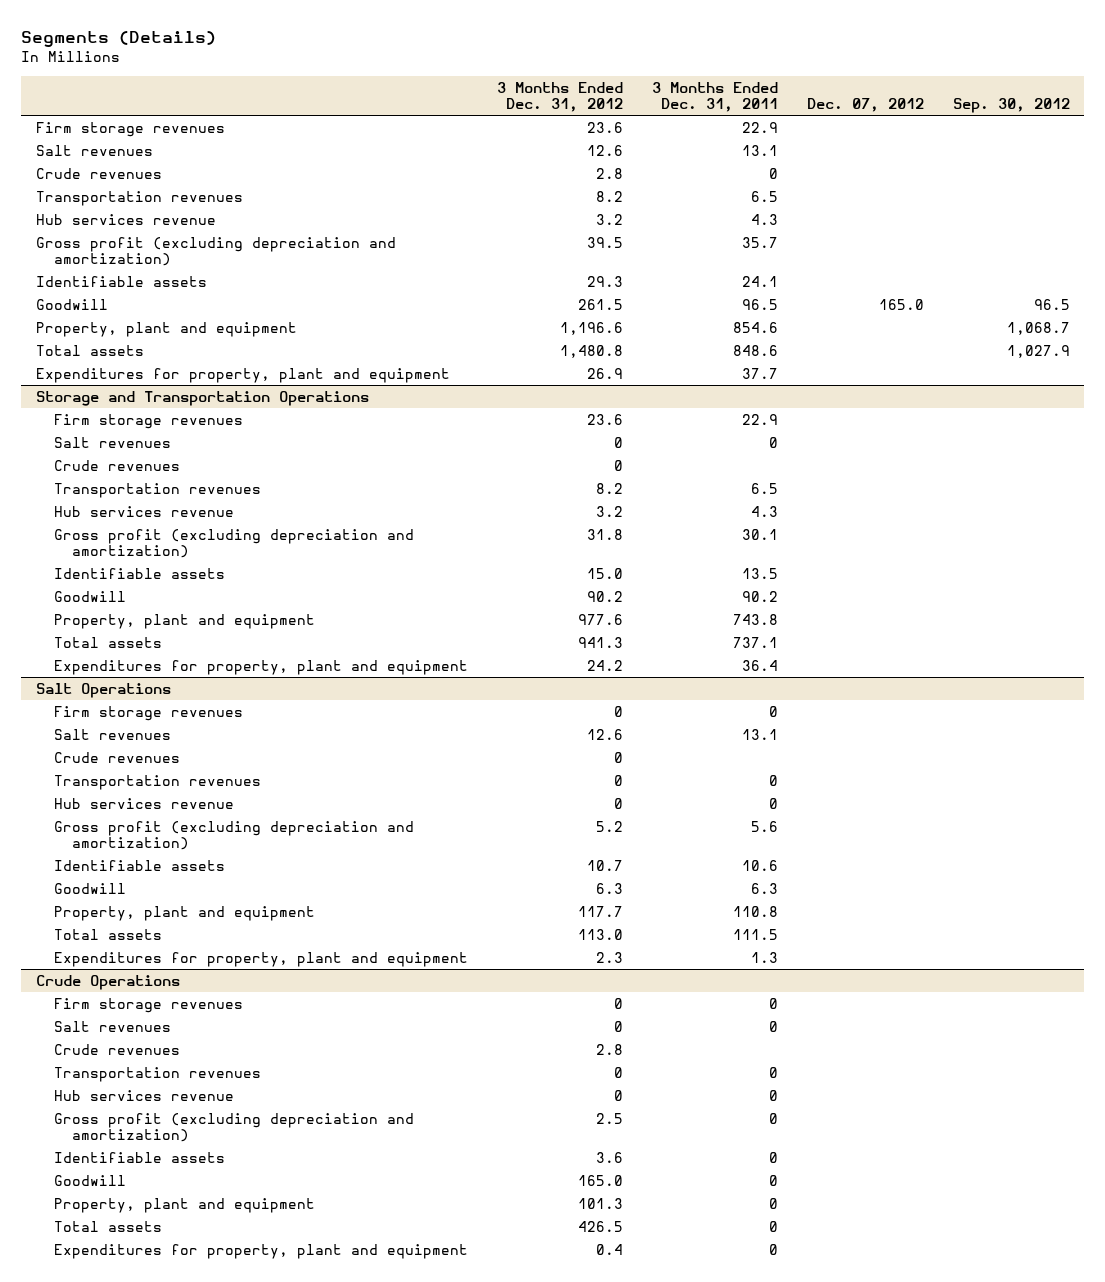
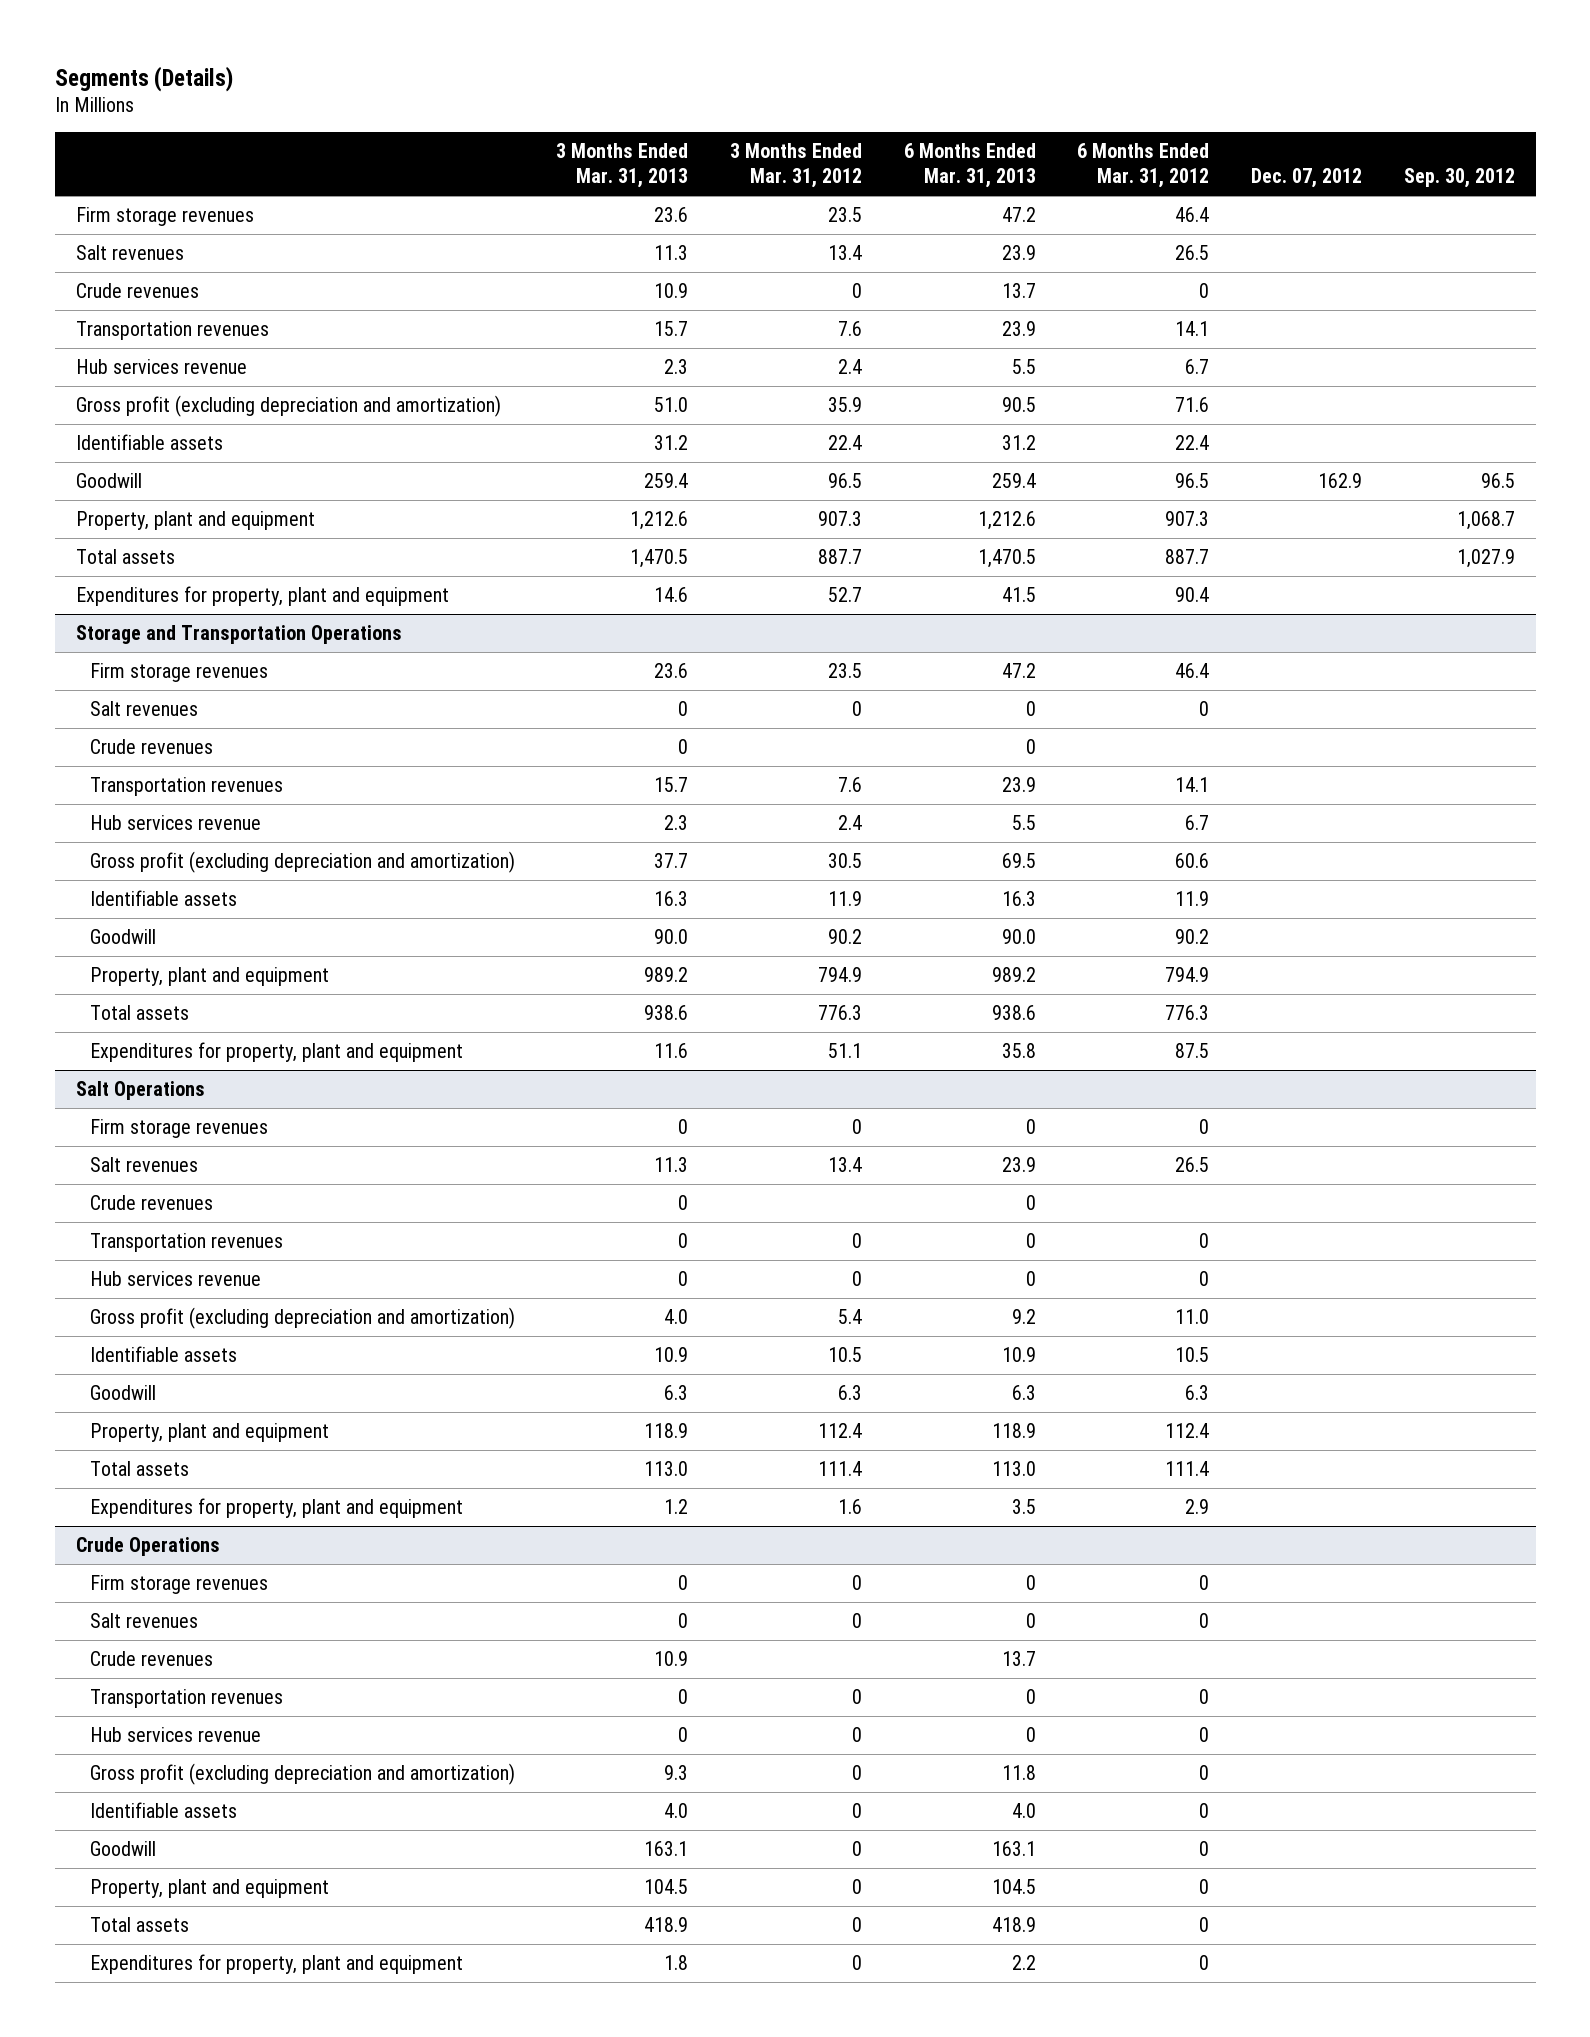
[496,81,623,113] 3 Months Ended Dec. 31, 2012 -> none
[651,81,778,113] 3 Months Ended Dec. 31, 2011 -> none
none -> [556,143,689,188] 3 Months Ended Mar. 31, 2013
none -> [730,143,863,188] 3 Months Ended Mar. 31, 2012
none -> [903,143,1036,188] 6 Months Ended Mar. 31, 2013
none -> [1077,143,1210,188] 6 Months Ended Mar. 31, 2012
[878,298,924,310] 165.0 -> [1318,473,1363,489] 162.9

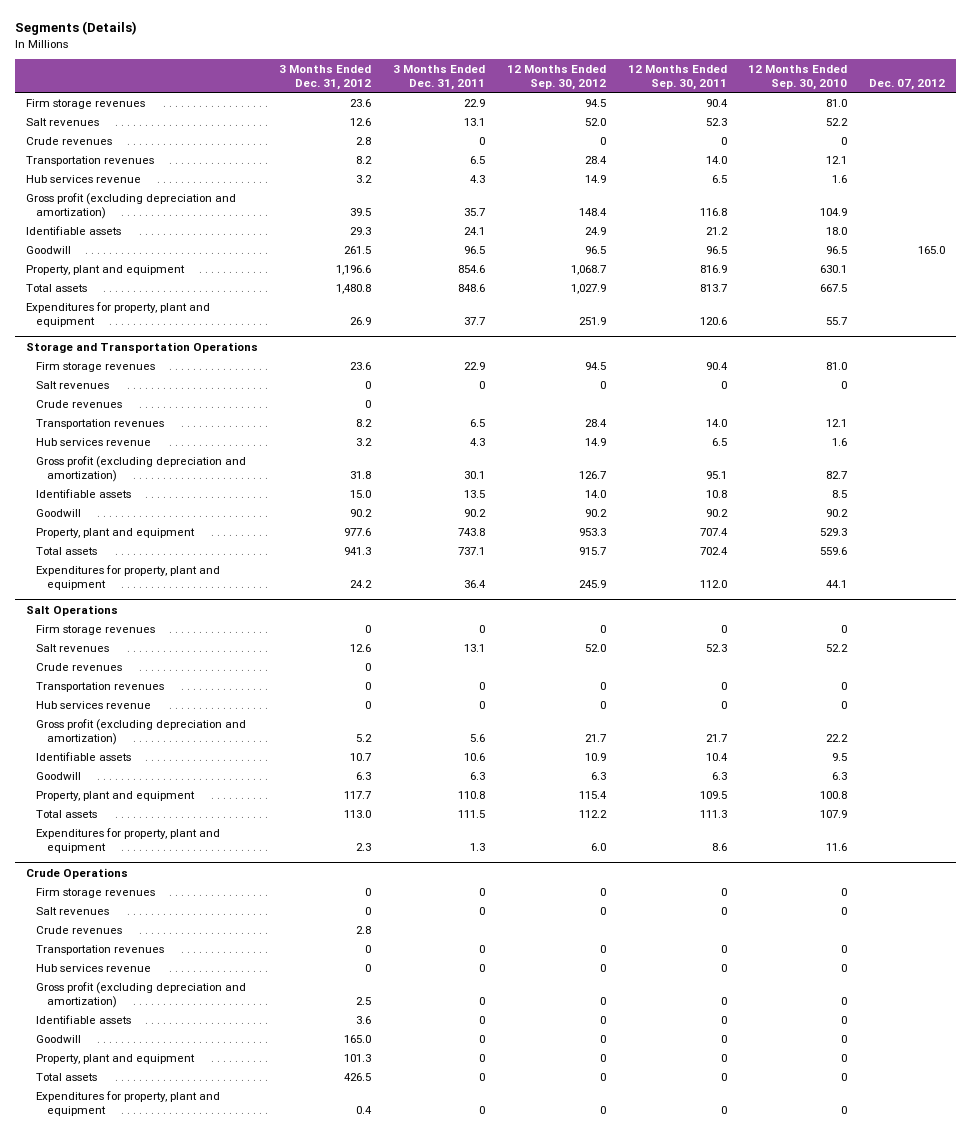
[556,143,689,188] 3 Months Ended Mar. 31, 2013 -> none
[730,143,863,188] 3 Months Ended Mar. 31, 2012 -> none
[903,143,1036,188] 6 Months Ended Mar. 31, 2013 -> none
[1077,143,1210,188] 6 Months Ended Mar. 31, 2012 -> none
[1403,167,1515,188] Sep. 30, 2012 -> none
none -> [279,64,372,90] 3 Months Ended Dec. 31, 2012
none -> [393,64,486,90] 3 Months Ended Dec. 31, 2011
none -> [506,64,606,90] 12 Months Ended Sep. 30, 2012
none -> [627,64,727,90] 12 Months Ended Sep. 30, 2011
none -> [748,64,848,90] 12 Months Ended Sep. 30, 2010
[1318,473,1363,489] 162.9 -> [918,245,946,254] 165.0

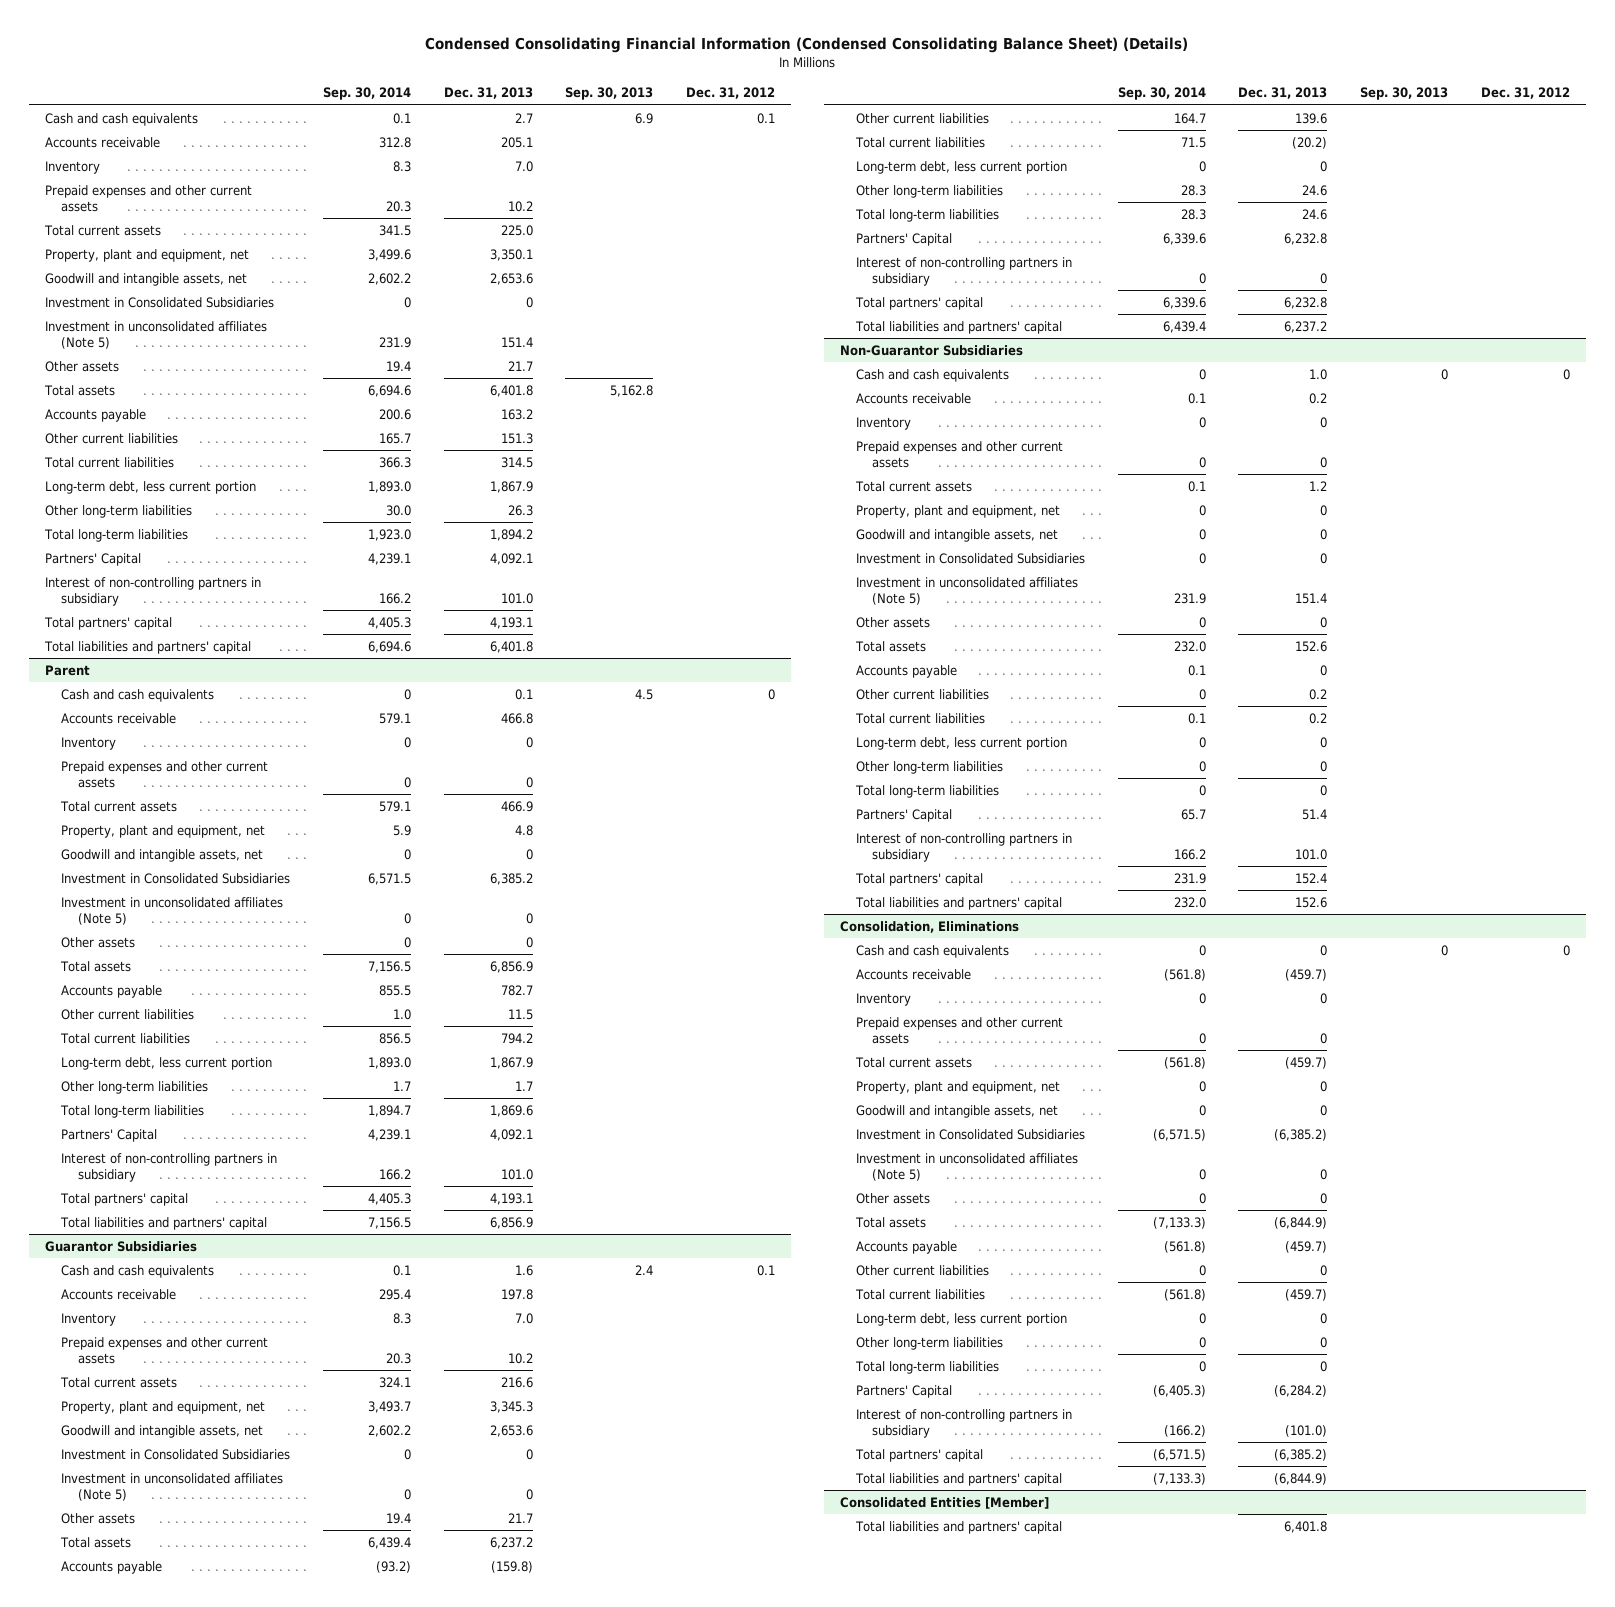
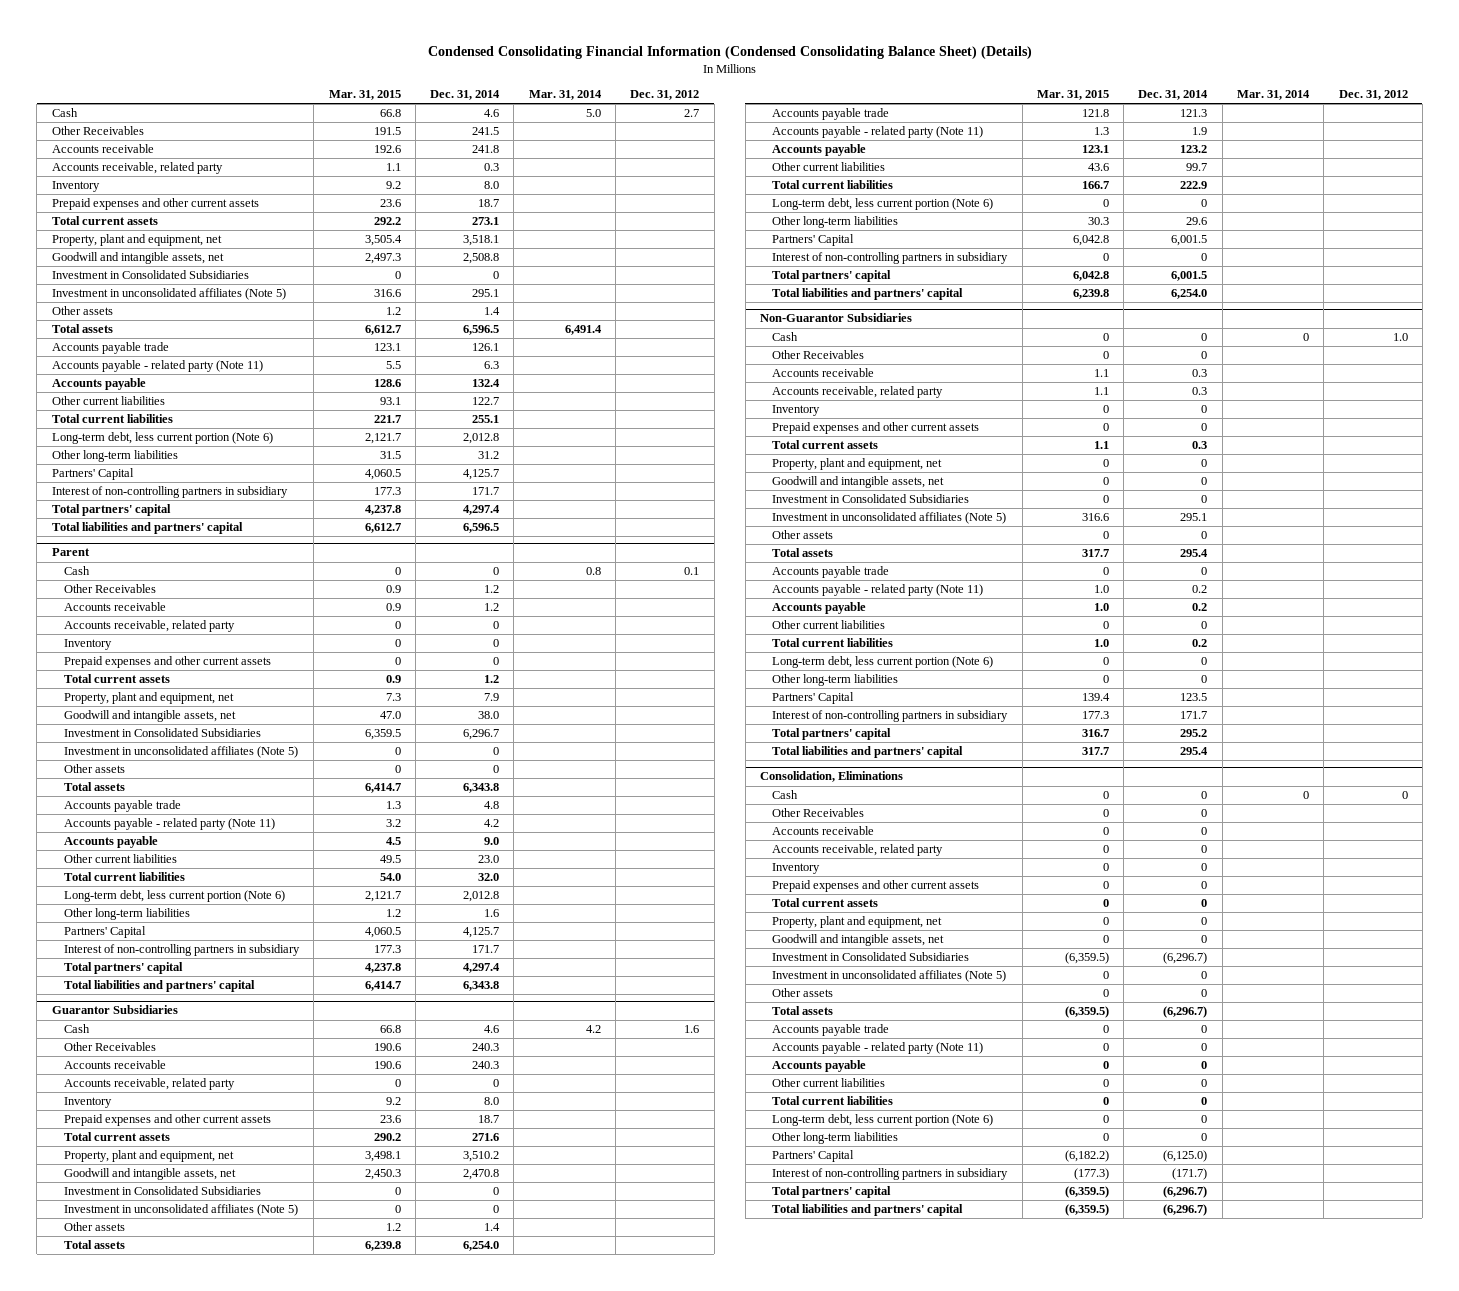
[323,87,412,101] Sep. 30, 2014 -> none
[443,87,533,100] Dec. 31, 2013 -> none
[565,87,654,101] Sep. 30, 2013 -> none
none -> [328,90,401,101] Mar. 31, 2015
none -> [430,90,501,101] Dec. 31, 2014
none -> [528,90,602,101] Mar. 31, 2014
[45,112,199,126] Cash and cash equivalents -> [51,108,78,118] Cash
[756,112,775,124] 0.1 -> [684,109,700,118] 2.7
none -> [51,126,144,136] Other Receivables
none -> [51,162,223,175] Accounts receivable, related party
none -> [51,342,169,355] Accounts payable trade
none -> [51,360,263,373] Accounts payable - related party (Note 11)
[45,480,257,494] Long-term debt, less current portion -> [51,432,273,445] Long-term debt, less current portion (Note 6)
[44,528,189,542] Total long-term liabilities -> none
[61,688,215,702] Cash and cash equivalents -> [64,566,91,576] Cash
[767,688,775,700] 0 -> [684,567,700,576] 0.1
none -> [64,584,157,594] Other Receivables
none -> [64,620,236,633] Accounts receivable, related party
none -> [64,800,182,813] Accounts payable trade
none -> [64,818,276,831] Accounts payable - related party (Note 11)
[61,1056,273,1070] Long-term debt, less current portion -> [64,890,286,903] Long-term debt, less current portion (Note 6)
[60,1104,205,1118] Total long-term liabilities -> none
[61,1264,215,1278] Cash and cash equivalents -> [64,1024,91,1034] Cash
[756,1264,775,1276] 0.1 -> [684,1025,700,1034] 1.6
none -> [64,1042,157,1052] Other Receivables
none -> [64,1078,236,1091] Accounts receivable, related party
none -> [772,108,890,121] Accounts payable trade
none -> [772,126,984,139] Accounts payable - related party (Note 11)
[856,160,1068,174] Long-term debt, less current portion -> [772,198,994,211] Long-term debt, less current portion (Note 6)
[855,208,1000,222] Total long-term liabilities -> none
[856,368,1010,382] Cash and cash equivalents -> [772,332,799,342] Cash
[1562,368,1570,380] 0 -> [1392,333,1408,342] 1.0
none -> [772,350,865,360] Other Receivables
none -> [772,386,944,399] Accounts receivable, related party
none -> [772,566,890,579] Accounts payable trade
none -> [772,584,984,597] Accounts payable - related party (Note 11)
[856,736,1068,750] Long-term debt, less current portion -> [772,656,994,669] Long-term debt, less current portion (Note 6)
[855,784,1000,798] Total long-term liabilities -> none
[856,944,1010,958] Cash and cash equivalents -> [772,790,799,800] Cash
none -> [772,808,865,818] Other Receivables
none -> [772,844,944,857] Accounts receivable, related party
none -> [772,1024,890,1037] Accounts payable trade
none -> [772,1042,984,1055] Accounts payable - related party (Note 11)
[856,1312,1068,1326] Long-term debt, less current portion -> [772,1114,994,1127] Long-term debt, less current portion (Note 6)
[855,1360,1000,1374] Total long-term liabilities -> none
[840,1496,1050,1509] Consolidated Entities [Member] -> none
[855,1520,1063,1534] Total liabilities and partners' capital -> none

